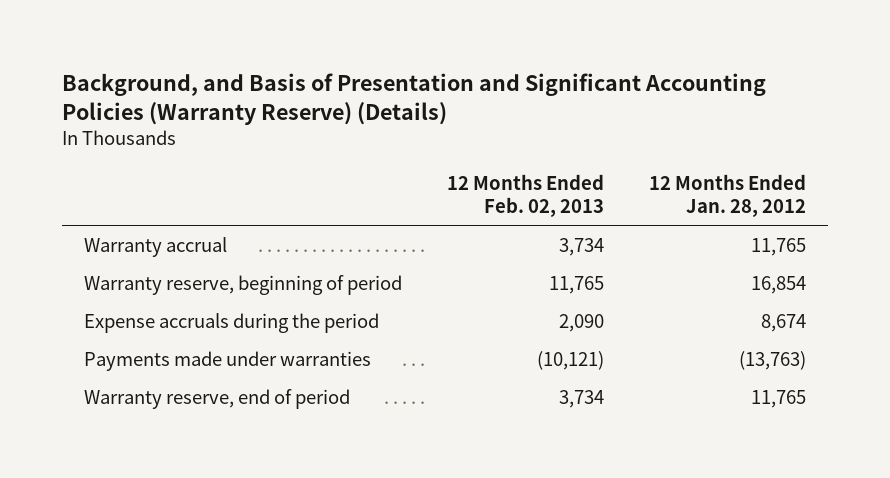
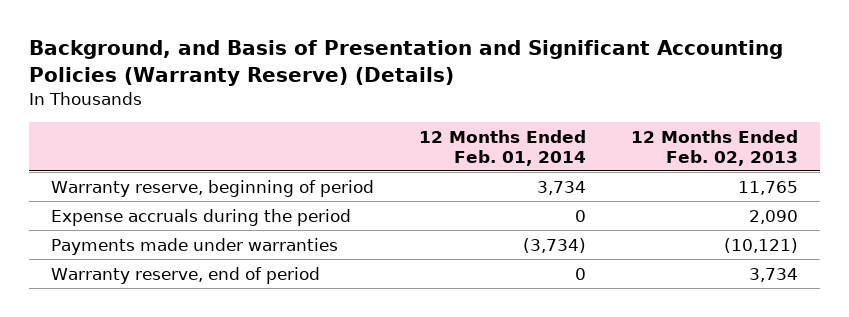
[648,173,806,218] 12 Months Ended Jan. 28, 2012 -> none
none -> [419,129,587,166] 12 Months Ended Feb. 01, 2014
[84,236,228,257] Warranty accrual -> none

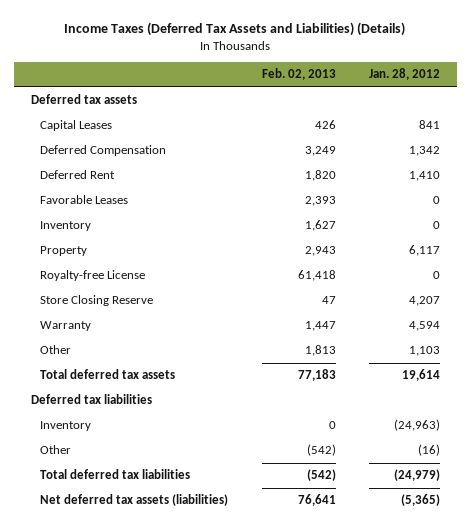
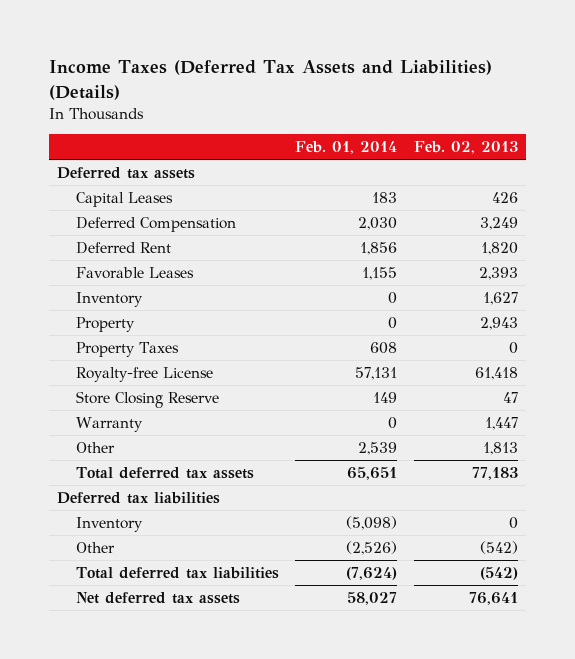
[369,68,441,81] Jan. 28, 2012 -> none
none -> [295,141,398,155] Feb. 01, 2014
none -> [76,341,180,357] Property Taxes
[40,494,229,507] Net deferred tax assets (liabilities) -> [76,591,241,604] Net deferred tax assets

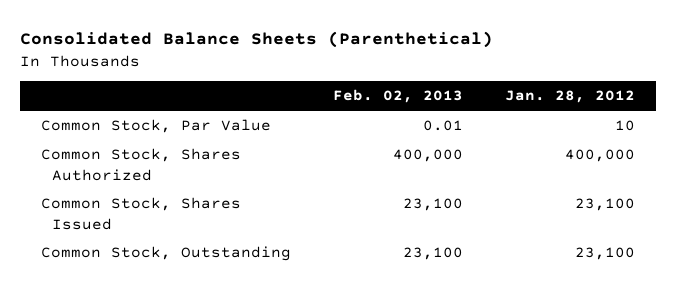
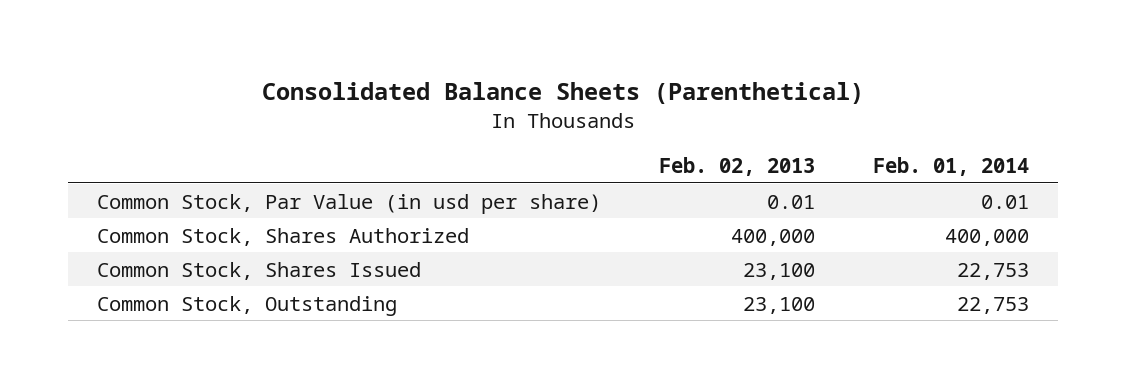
[504,90,635,104] Jan. 28, 2012 -> none
none -> [873,156,1030,176] Feb. 01, 2014
[40,119,271,134] Common Stock, Par Value -> [96,193,601,214] Common Stock, Par Value (in usd per share)

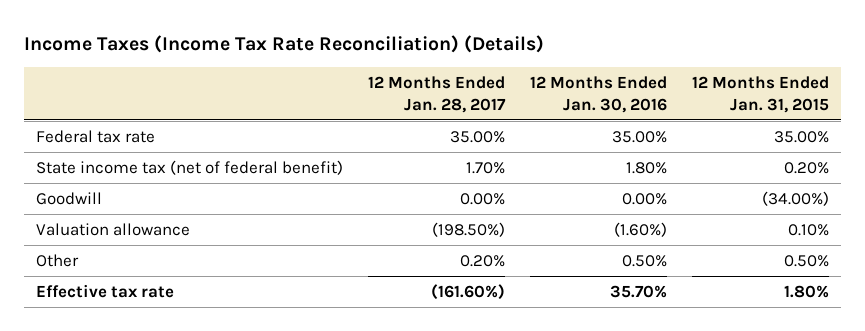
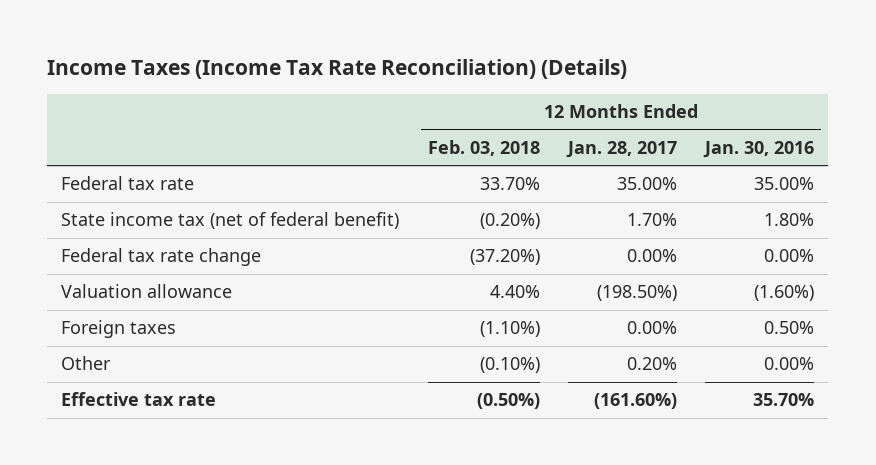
[691,75,829,113] 12 Months Ended Jan. 31, 2015 -> none
none -> [427,139,540,156] Feb. 03, 2018
[36,191,103,205] Goodwill -> none
none -> [61,248,262,267] Federal tax rate change
none -> [61,320,177,339] Foreign taxes
[621,254,667,267] 0.50% -> [764,357,815,371] 0.00%

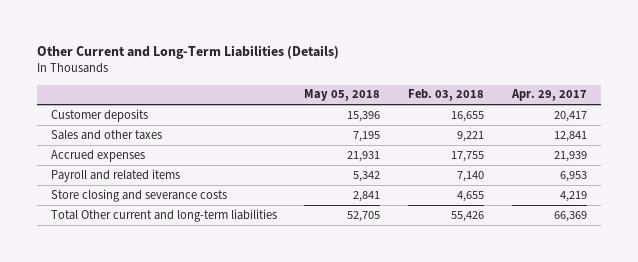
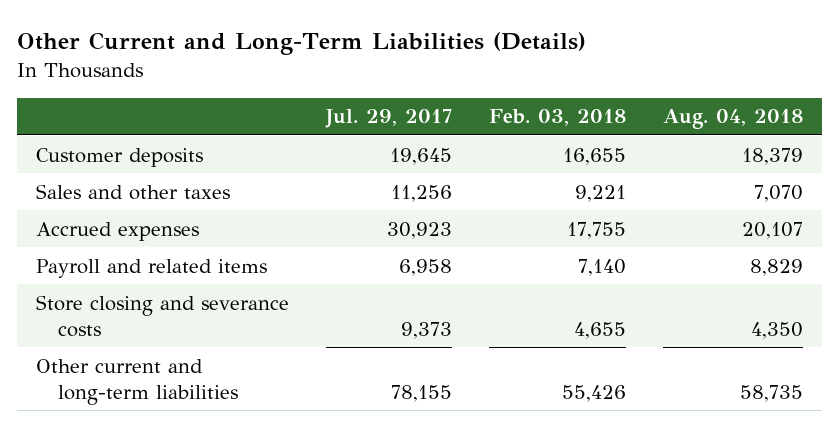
[304,89,381,102] May 05, 2018 -> none
[511,89,588,102] Apr. 29, 2017 -> none
none -> [324,109,452,129] Jul. 29, 2017
none -> [663,109,804,130] Aug. 04, 2018
[50,208,277,222] Total Other current and long-term liabilities -> [35,358,239,405] Other current and long-term liabilities

